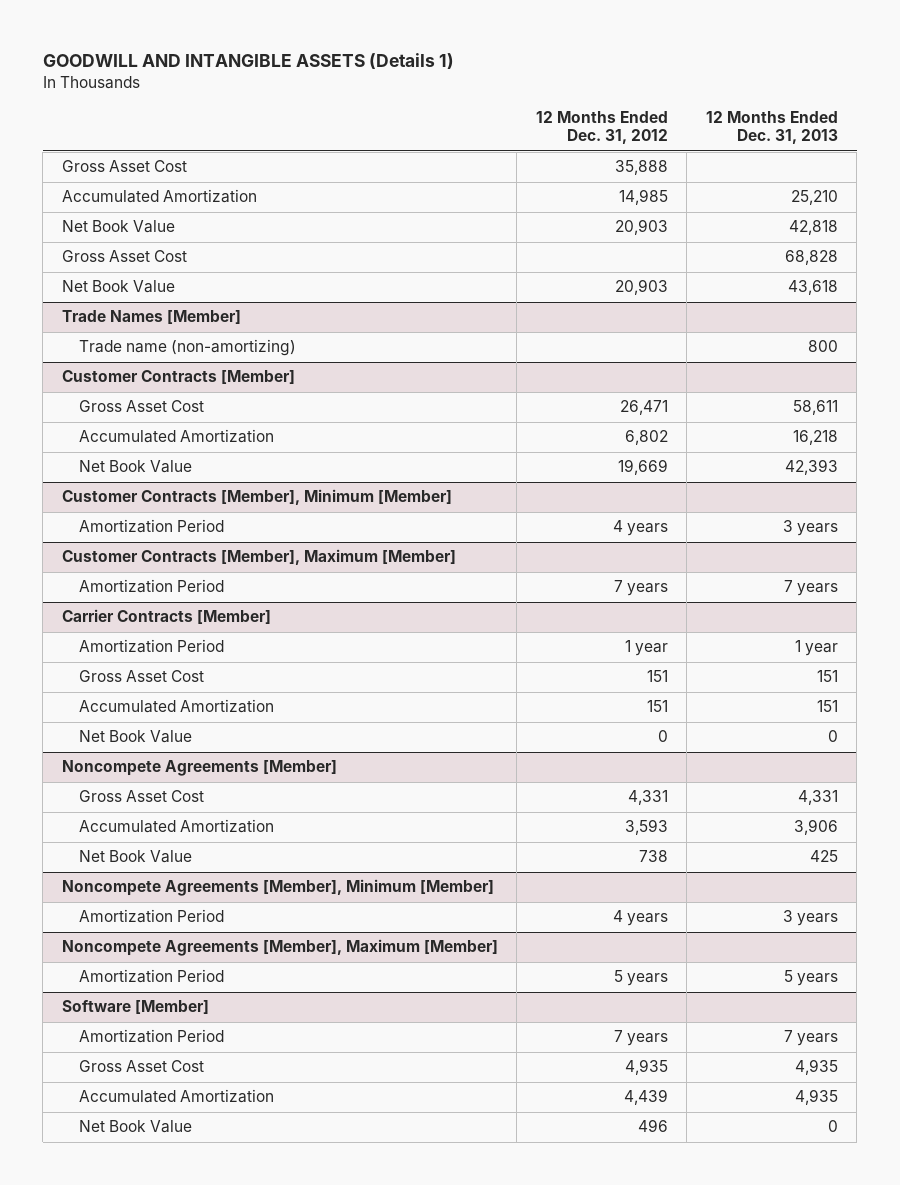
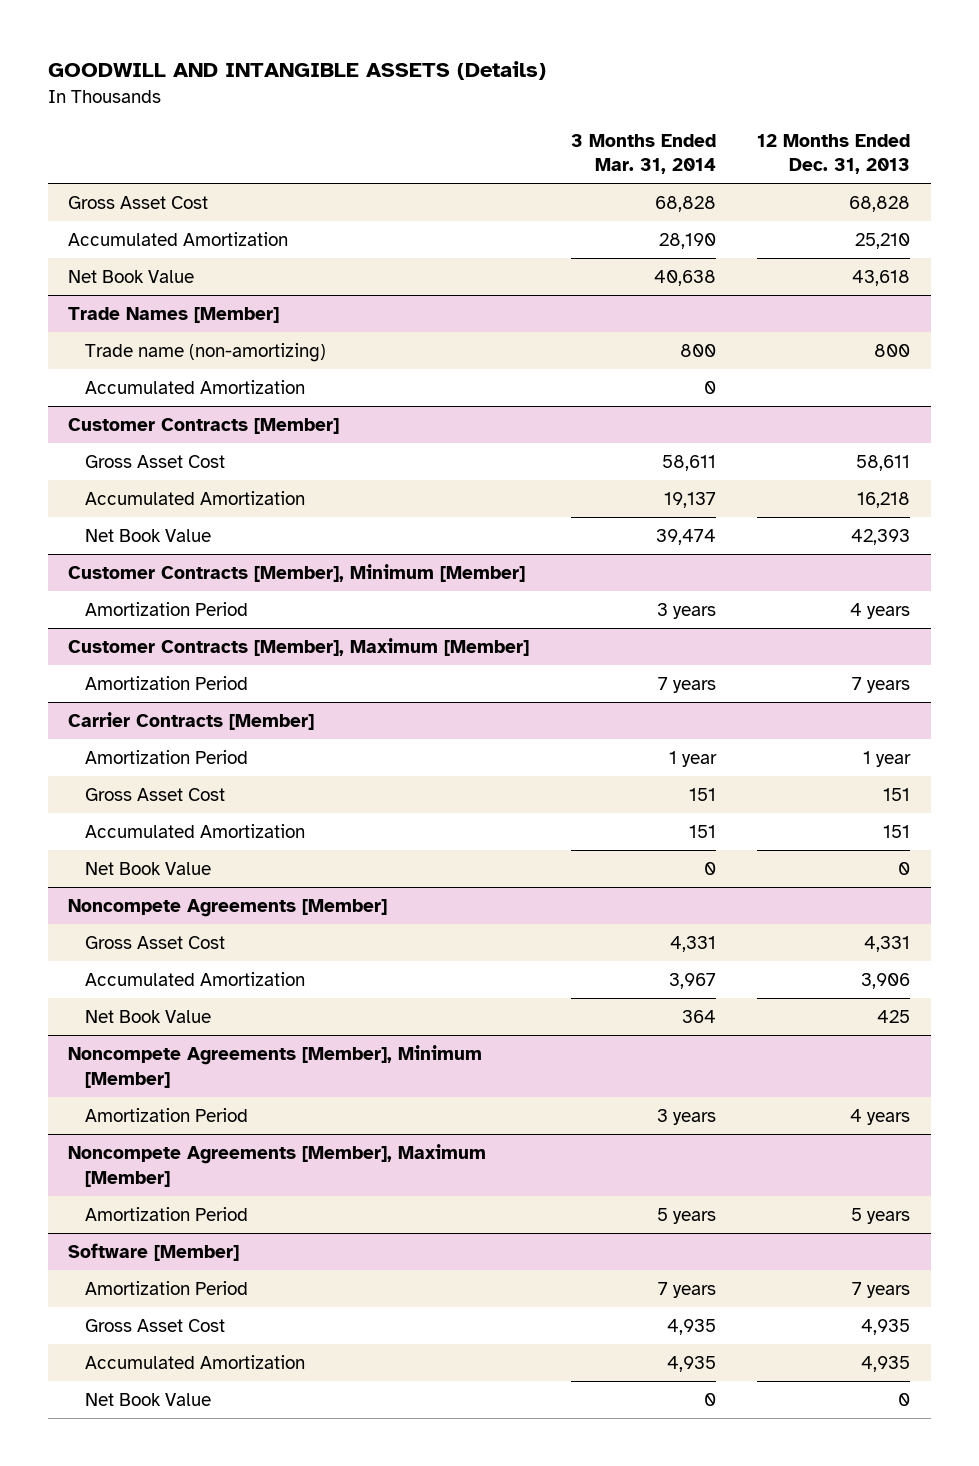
[42,52,454,69] GOODWILL AND INTANGIBLE ASSETS (Details 1) -> [47,61,546,81] GOODWILL AND INTANGIBLE ASSETS (Details)
[535,111,668,145] 12 Months Ended Dec. 31, 2012 -> none
none -> [570,133,716,175] 3 Months Ended Mar. 31, 2014
[61,160,187,173] Gross Asset Cost -> none
[61,220,175,234] Net Book Value -> none
[61,189,257,204] Accumulated Amortization -> [68,232,289,247] Accumulated Amortization
none -> [85,380,306,395] Accumulated Amortization
[782,520,838,537] 3 years -> [850,603,911,620] 4 years
[782,910,838,927] 3 years -> [850,1109,911,1126] 4 years

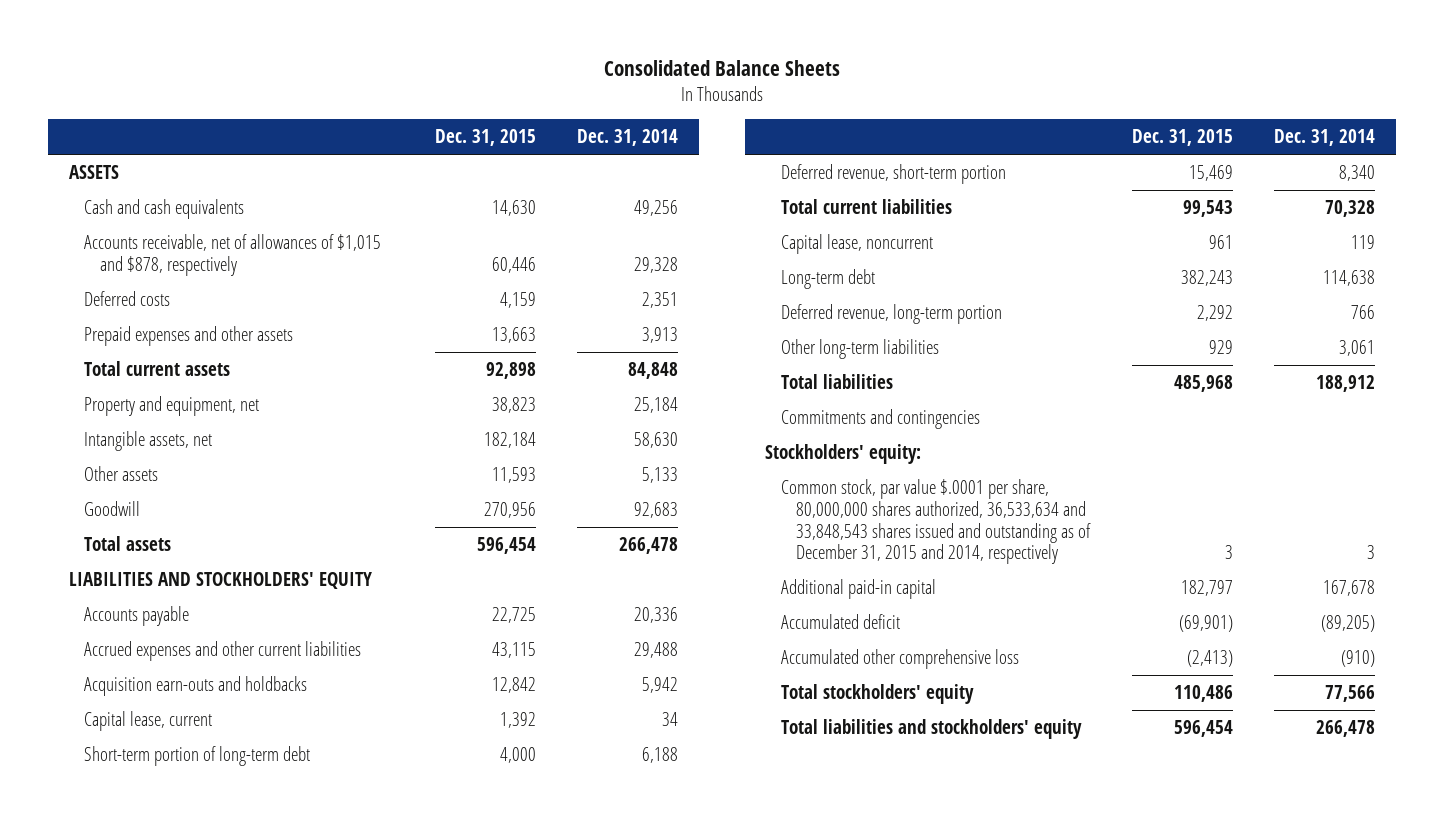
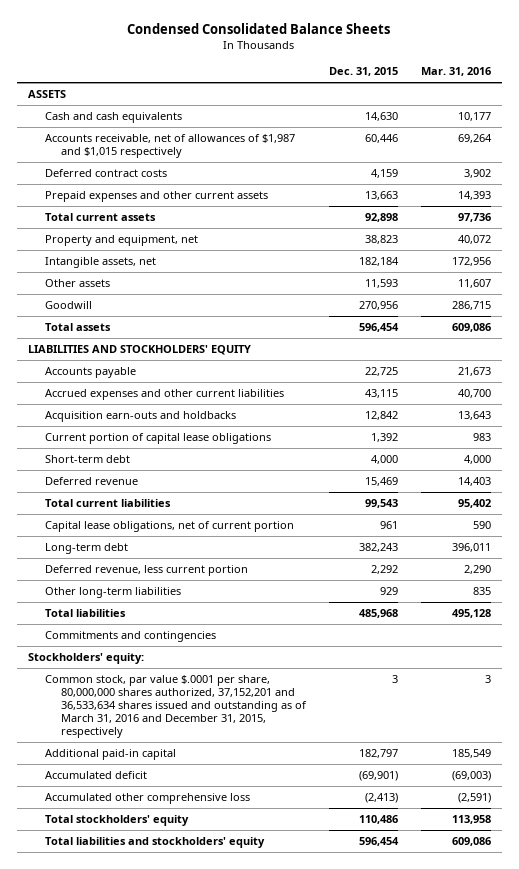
[603,60,840,77] Consolidated Balance Sheets -> [127,23,391,35] Condensed Consolidated Balance Sheets
[577,129,679,147] Dec. 31, 2014 -> none
none -> [420,67,491,77] Mar. 31, 2016
[84,233,382,276] Accounts receivable, net of allowances of $1,015 and $878, respectively -> [44,133,295,158] Accounts receivable, net of allowances of $1,987 and $1,015 respectively
[84,290,171,306] Deferred costs -> [44,168,167,177] Deferred contract costs
[84,325,294,346] Prepaid expenses and other assets -> [44,190,268,202] Prepaid expenses and other current assets
[84,710,213,731] Capital lease, current -> [44,432,271,444] Current portion of capital lease obligations
[84,745,311,766] Short-term portion of long-term debt -> [44,454,130,463] Short-term debt
[780,163,1006,184] Deferred revenue, short-term portion -> [44,476,138,485] Deferred revenue
[780,233,933,254] Capital lease, noncurrent -> [44,520,294,532] Capital lease obligations, net of current portion
[780,303,1002,324] Deferred revenue, long-term portion -> [44,564,248,576] Deferred revenue, less current portion
[780,478,1092,565] Common stock, par value $.0001 per share, 80,000,000 shares authorized, 36,533,634 and 33,848,543 shares issued and outstanding as of December 31, 2015 and 2014, respectively -> [44,674,308,739] Common stock, par value $.0001 per share, 80,000,000 shares authorized, 37,152,201 and 36,533,634 shares issued and outstanding as of March 31, 2016 and December 31, 2015, respectively

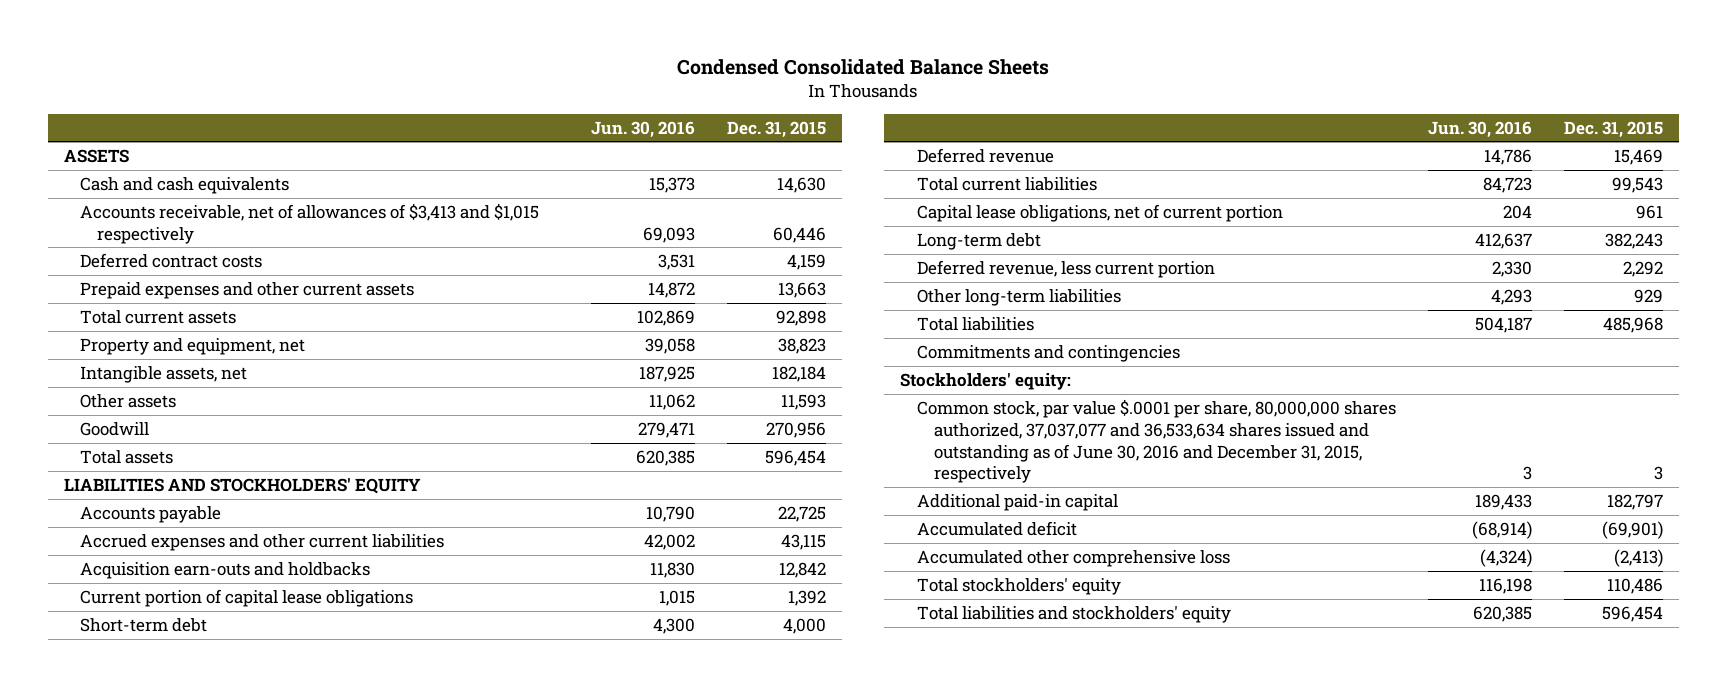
[420,67,491,77] Mar. 31, 2016 -> none
none -> [591,120,696,138] Jun. 30, 2016
[44,133,295,158] Accounts receivable, net of allowances of $1,987 and $1,015 respectively -> [80,202,540,244] Accounts receivable, net of allowances of $3,413 and $1,015 respectively
[44,674,308,739] Common stock, par value $.0001 per share, 80,000,000 shares authorized, 37,152,201 and 36,533,634 shares issued and outstanding as of March 31, 2016 and December 31, 2015, respectively -> [916,398,1396,484] Common stock, par value $.0001 per share, 80,000,000 shares authorized, 37,037,077 and 36,533,634 shares issued and outstanding as of June 30, 2016 and December 31, 2015, respectively

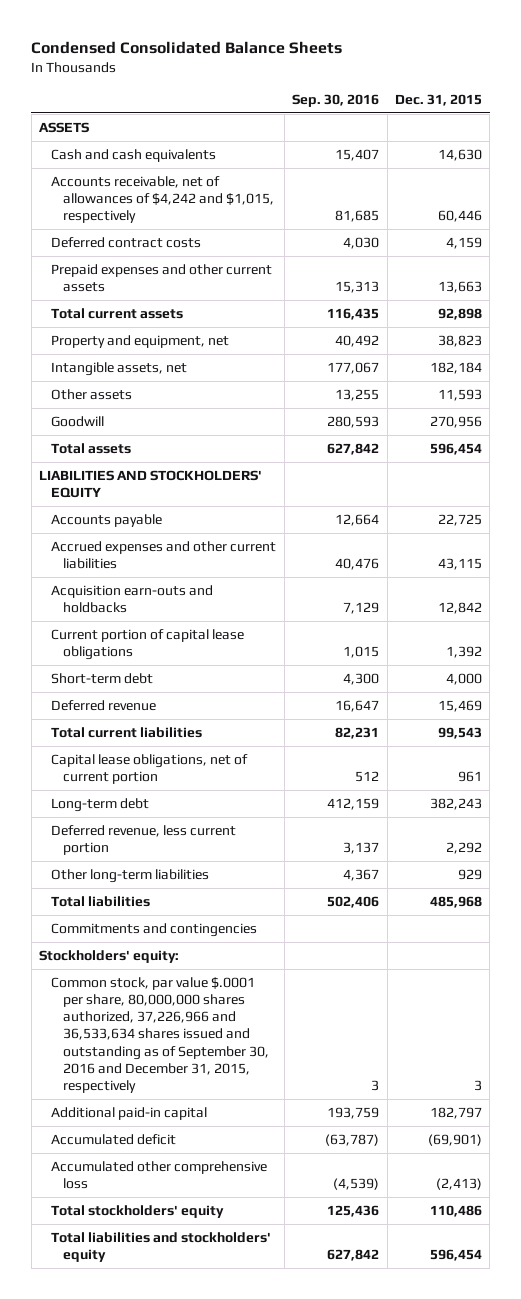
[591,120,696,138] Jun. 30, 2016 -> none
none -> [292,93,380,107] Sep. 30, 2016
[80,202,540,244] Accounts receivable, net of allowances of $3,413 and $1,015 respectively -> [51,176,275,224] Accounts receivable, net of allowances of $4,242 and $1,015, respectively
[916,398,1396,484] Common stock, par value $.0001 per share, 80,000,000 shares authorized, 37,037,077 and 36,533,634 shares issued and outstanding as of June 30, 2016 and December 31, 2015, respectively -> [51,977,270,1093] Common stock, par value $.0001 per share, 80,000,000 shares authorized, 37,226,966 and 36,533,634 shares issued and outstanding as of September 30, 2016 and December 31, 2015, respectively

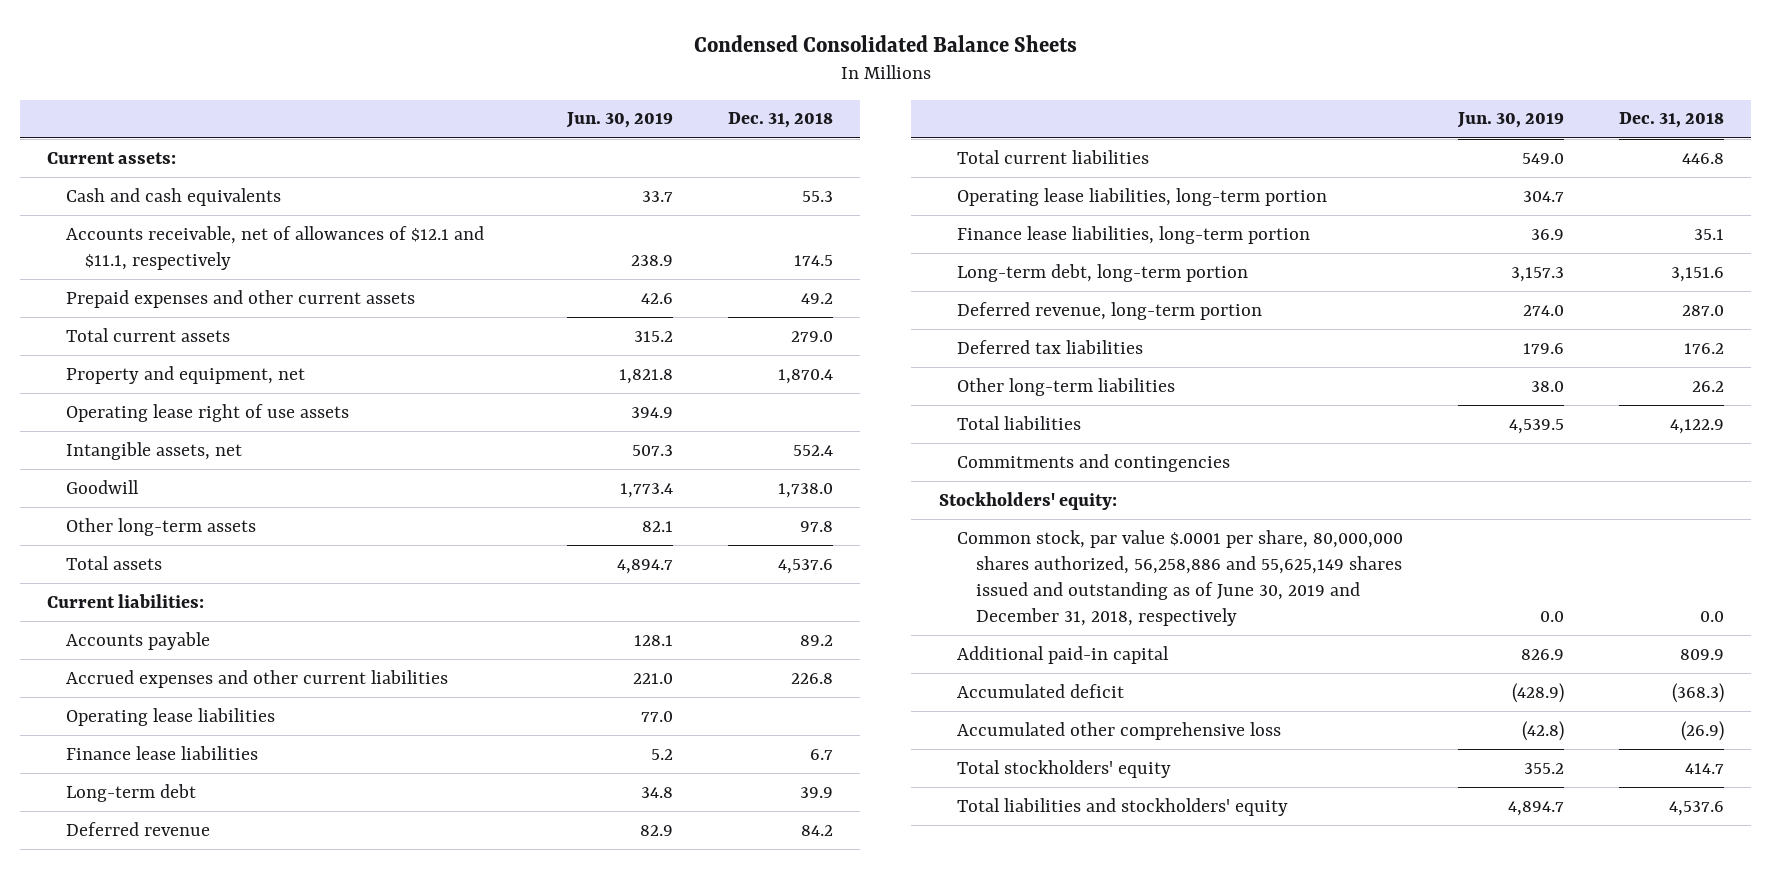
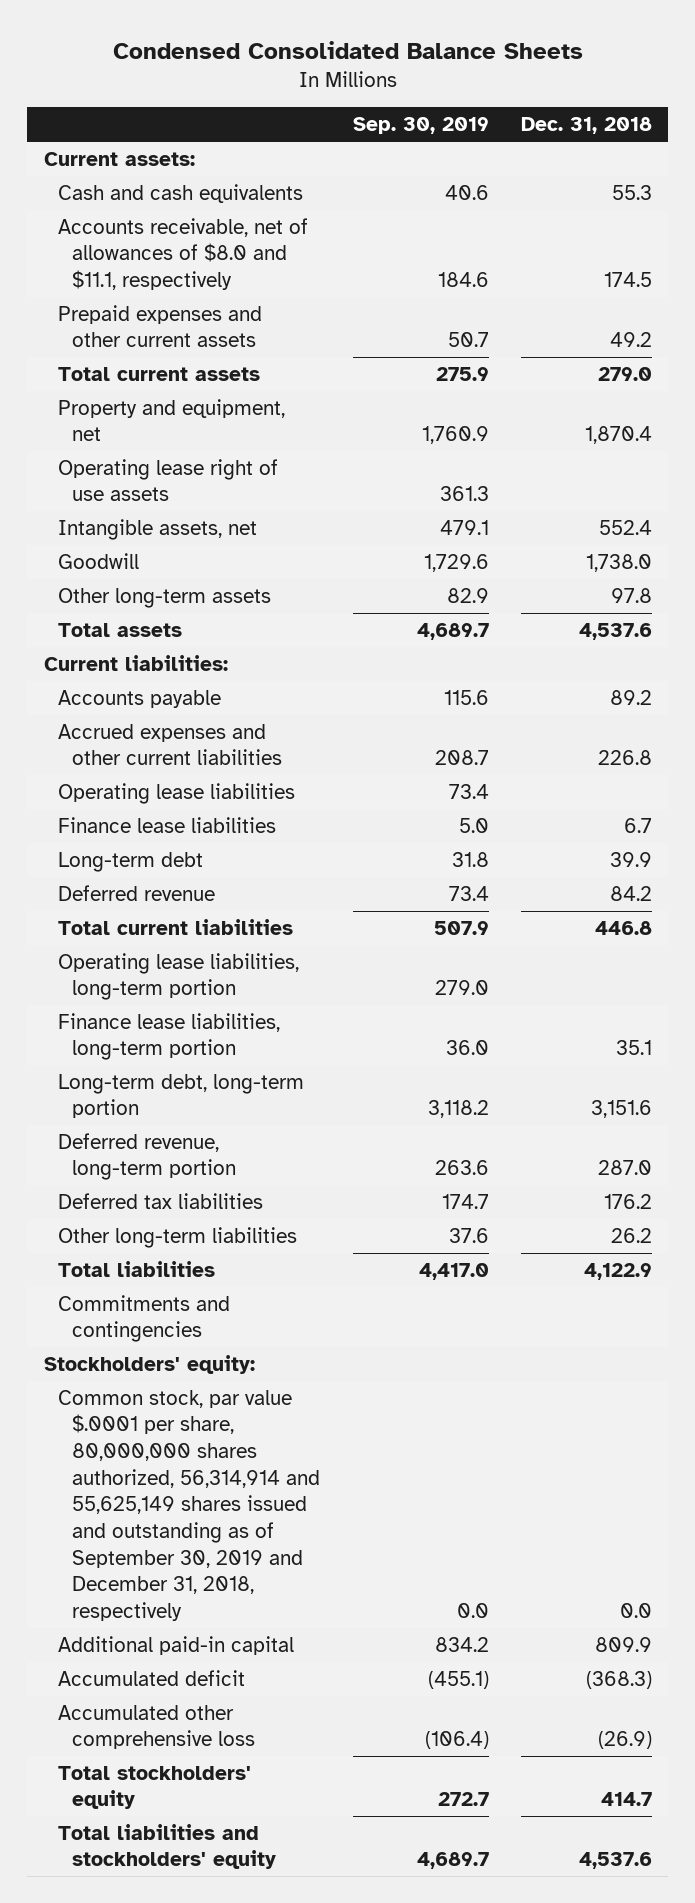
[565,112,673,129] Jun. 30, 2019 -> none
none -> [352,117,489,135] Sep. 30, 2019
[66,225,485,270] Accounts receivable, net of allowances of $12.1 and $11.1, respectively -> [57,217,308,291] Accounts receivable, net of allowances of $8.0 and $11.1, respectively
[957,529,1404,627] Common stock, par value $.0001 per share, 80,000,000 shares authorized, 56,258,886 and 55,625,149 shares issued and outstanding as of June 30, 2019 and December 31, 2018, respectively -> [57,1389,321,1621] Common stock, par value $.0001 per share, 80,000,000 shares authorized, 56,314,914 and 55,625,149 shares issued and outstanding as of September 30, 2019 and December 31, 2018, respectively

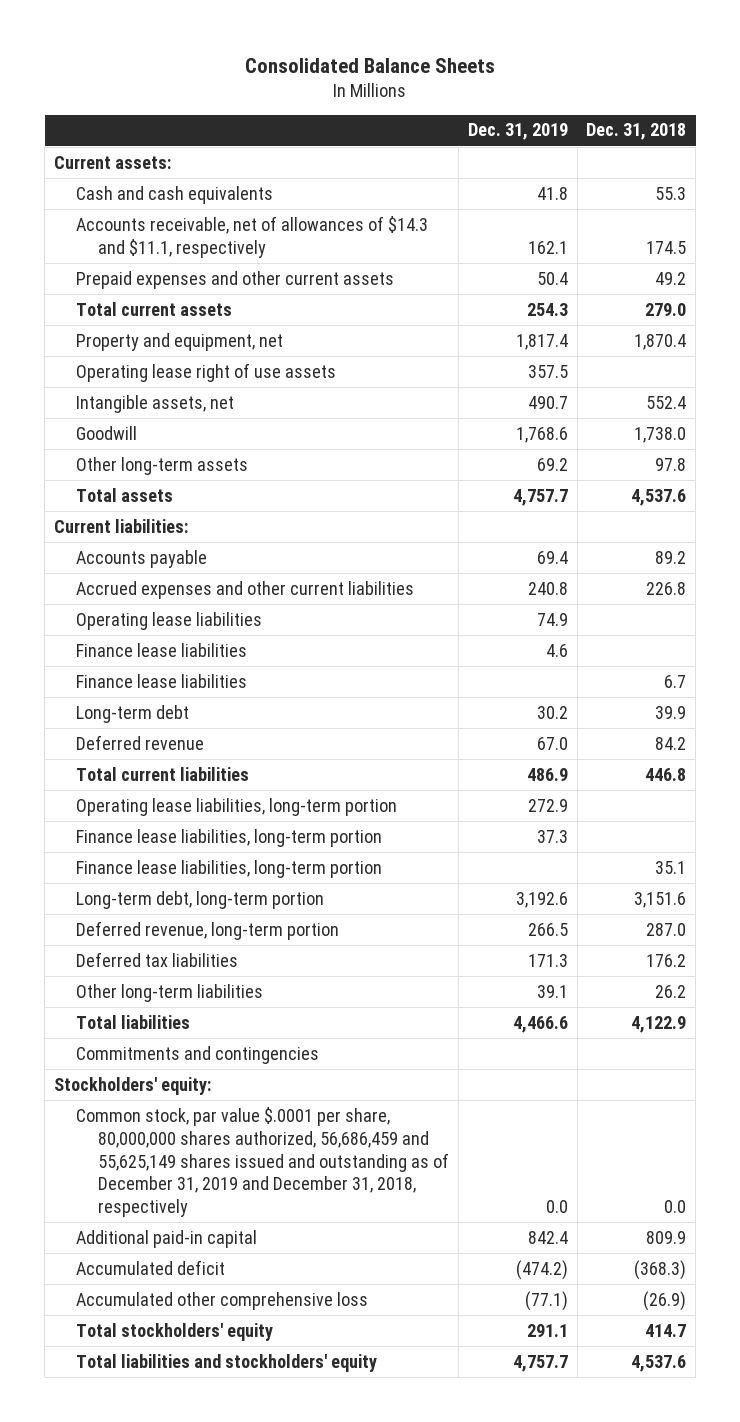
[112,41,583,60] Condensed Consolidated Balance Sheets -> [245,57,496,73] Consolidated Balance Sheets
[352,117,489,135] Sep. 30, 2019 -> none
none -> [467,123,568,141] Dec. 31, 2019
[57,217,308,291] Accounts receivable, net of allowances of $8.0 and $11.1, respectively -> [76,215,429,258] Accounts receivable, net of allowances of $14.3 and $11.1, respectively
none -> [76,642,248,657] Finance lease liabilities
none -> [76,828,383,847] Finance lease liabilities, long-term portion
[57,1389,321,1621] Common stock, par value $.0001 per share, 80,000,000 shares authorized, 56,314,914 and 55,625,149 shares issued and outstanding as of September 30, 2019 and December 31, 2018, respectively -> [76,1106,450,1218] Common stock, par value $.0001 per share, 80,000,000 shares authorized, 56,686,459 and 55,625,149 shares issued and outstanding as of December 31, 2019 and December 31, 2018, respectively

